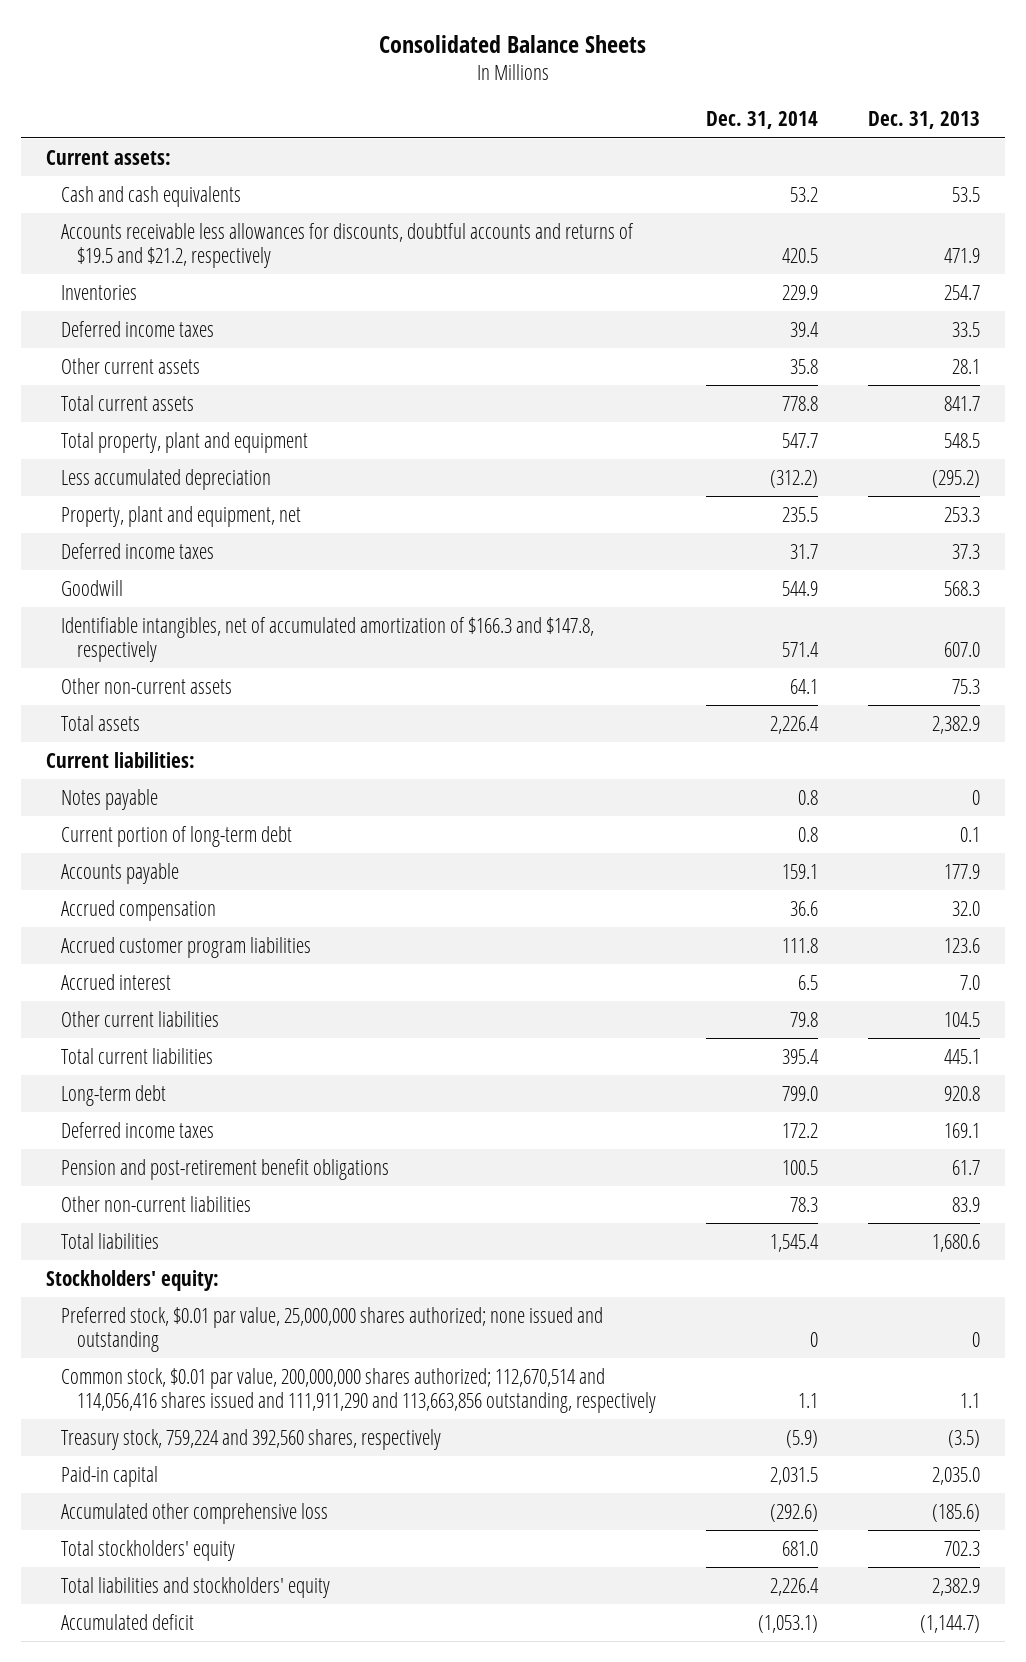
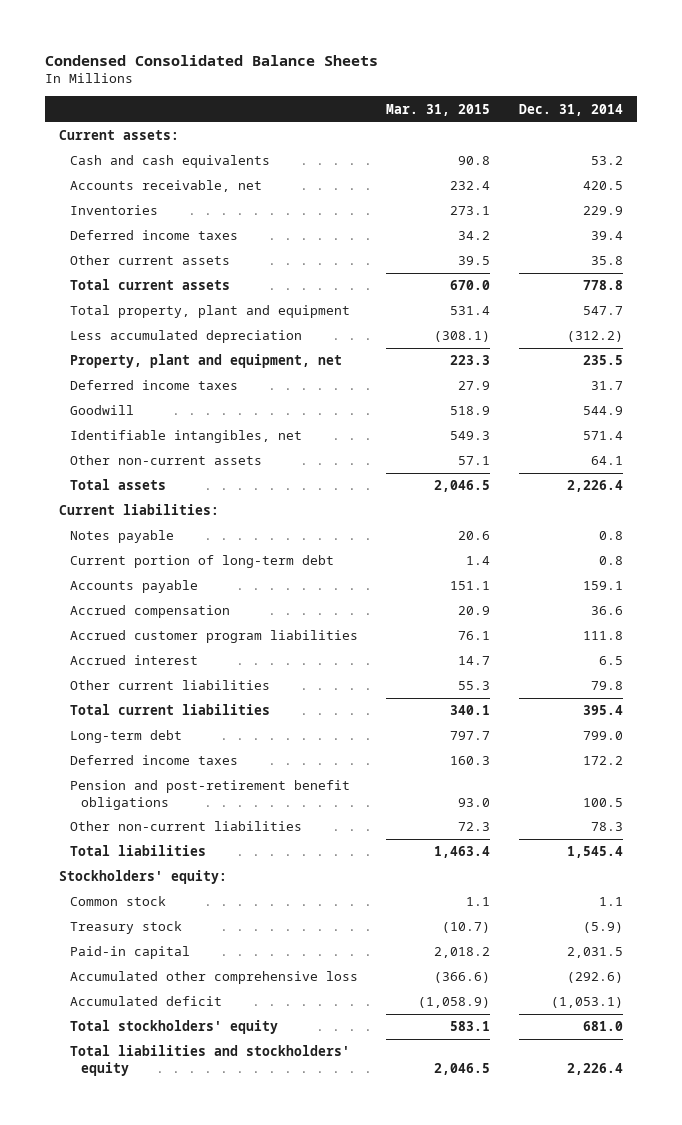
[379,34,647,53] Consolidated Balance Sheets -> [45,54,379,66] Condensed Consolidated Balance Sheets
[868,111,981,130] Dec. 31, 2013 -> none
none -> [386,103,491,116] Mar. 31, 2015
[61,222,635,268] Accounts receivable less allowances for discounts, doubtful accounts and returns of $19.5 and $21.2, respectively -> [70,180,263,193] Accounts receivable, net
[61,616,595,662] Identifiable intangibles, net of accumulated amortization of $166.3 and $147.8, respectively -> [70,430,303,444] Identifiable intangibles, net
[61,1306,604,1352] Preferred stock, $0.01 par value, 25,000,000 shares authorized; none issued and outstanding -> none
[61,1367,656,1413] Common stock, $0.01 par value, 200,000,000 shares authorized; 112,670,514 and 114,056,416 shares issued and 111,911,290 and 113,663,856 outstanding, respectively -> [70,896,167,907] Common stock
[61,1428,442,1450] Treasury stock, 759,224 and 392,560 shares, respectively -> [70,921,183,935] Treasury stock
[61,1613,195,1630] Accumulated deficit -> [70,996,223,1007] Accumulated deficit

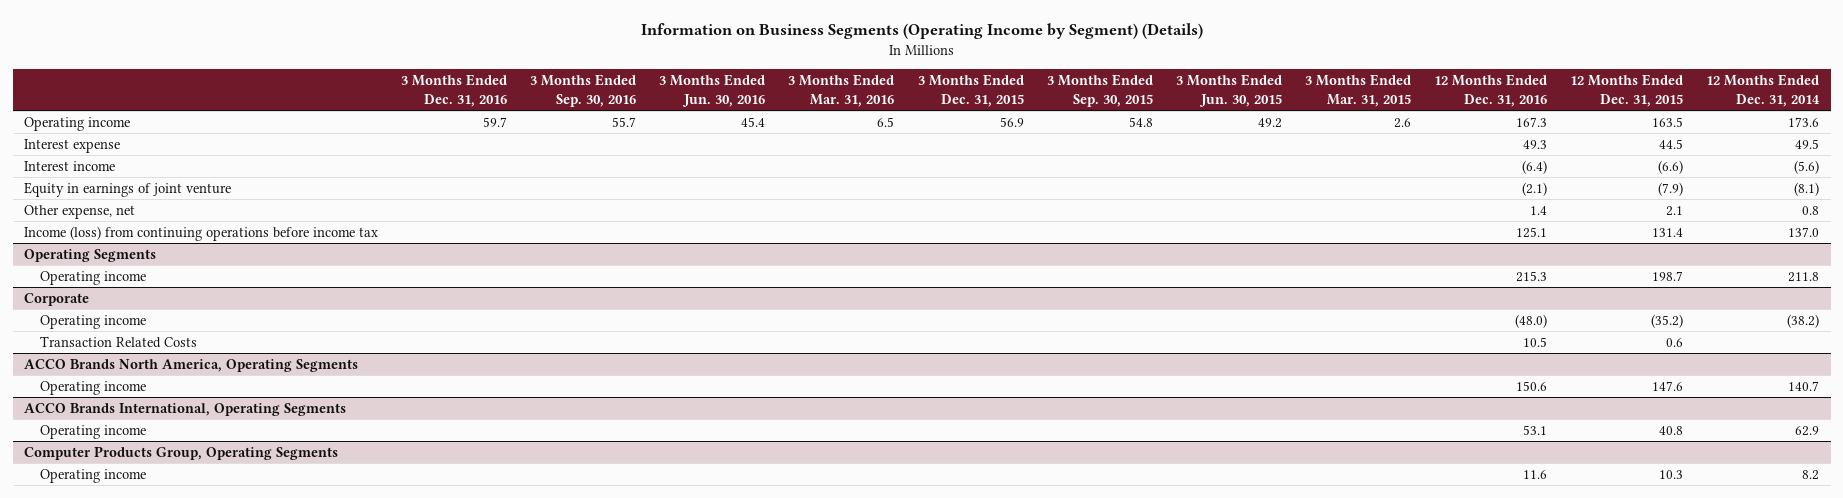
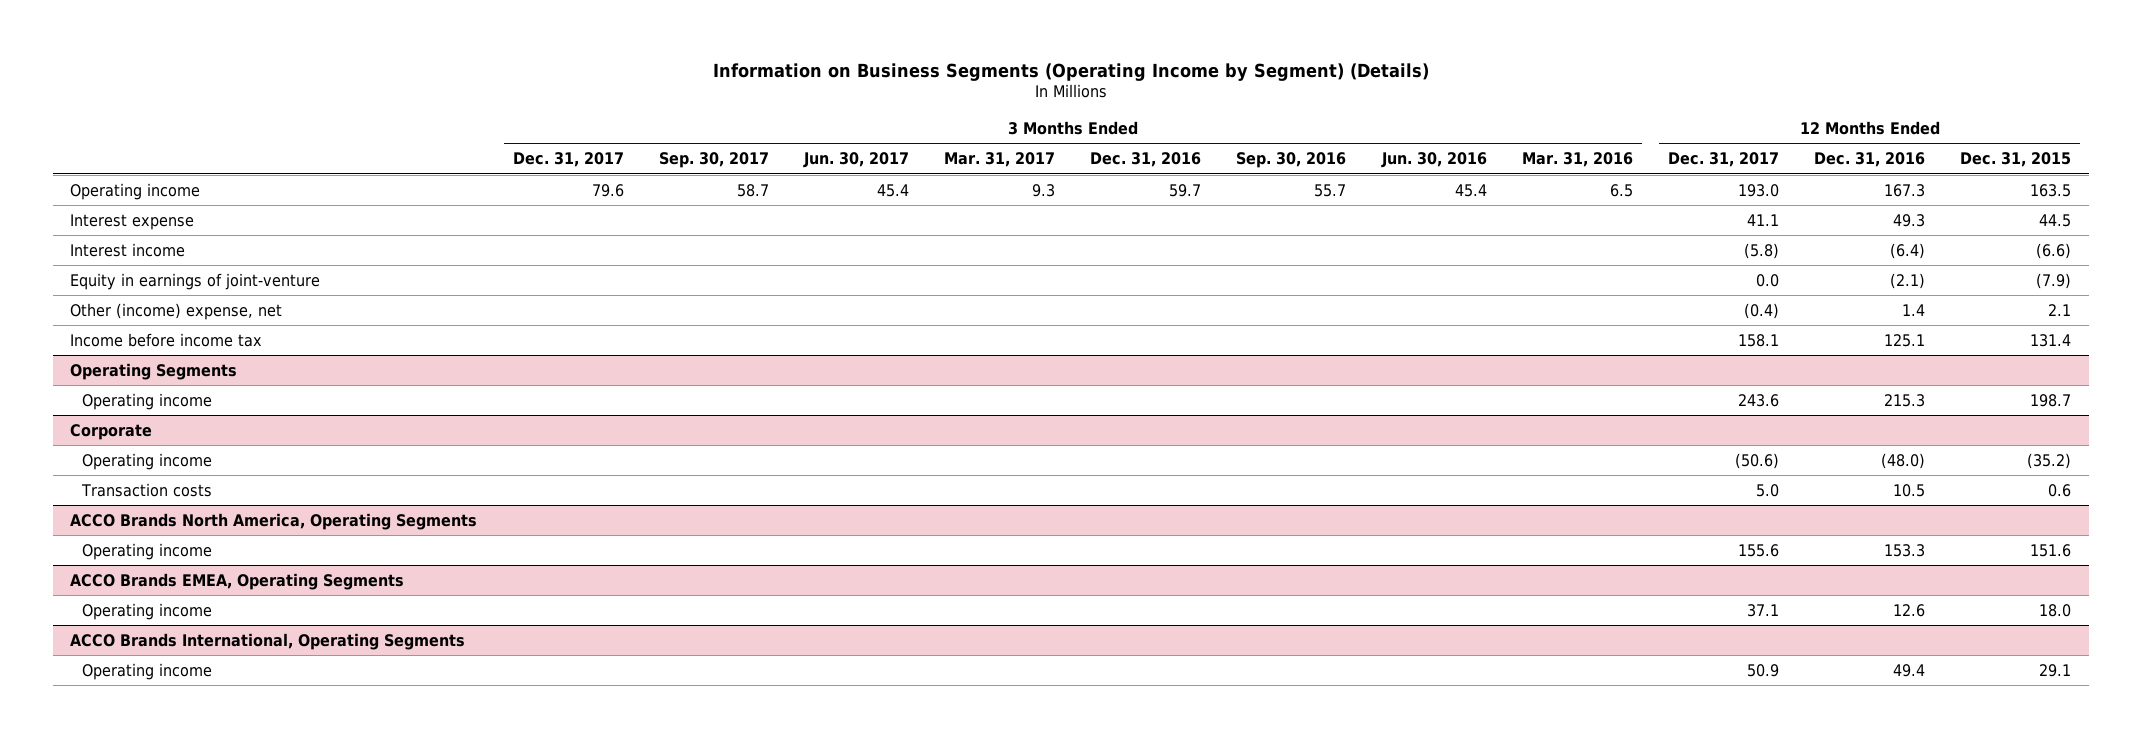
[917,74,1024,107] 3 Months Ended Dec. 31, 2015 -> none
[1046,74,1153,107] 3 Months Ended Sep. 30, 2015 -> none
[1175,74,1282,107] 3 Months Ended Jun. 30, 2015 -> none
[1304,74,1411,107] 3 Months Ended Mar. 31, 2015 -> none
[1706,74,1821,107] 12 Months Ended Dec. 31, 2014 -> none
none -> [512,152,624,168] Dec. 31, 2017
none -> [658,152,769,169] Sep. 30, 2017
none -> [802,152,909,169] Jun. 30, 2017
none -> [944,152,1056,168] Mar. 31, 2017
none -> [1668,152,1780,168] Dec. 31, 2017
[24,181,232,197] Equity in earnings of joint venture -> [70,272,321,290] Equity in earnings of joint-venture
[24,204,136,219] Other expense, net -> [70,302,283,320] Other (income) expense, net
[24,225,379,241] Income (loss) from continuing operations before income tax -> [70,332,263,347] Income before income tax
[40,335,198,348] Transaction Related Costs -> [80,482,212,497] Transaction costs
[1515,380,1547,391] 150.6 -> [1884,543,1926,557] 153.3
[1651,380,1683,391] 147.6 -> [2030,543,2072,557] 151.6
none -> [70,572,405,590] ACCO Brands EMEA, Operating Segments
none -> [81,602,212,620] Operating income
[24,445,339,460] Computer Products Group, Operating Segments -> none
[40,468,147,483] Operating income -> none
[1522,424,1547,435] 53.1 -> [1893,663,1926,677] 49.4
[1658,425,1683,435] 40.8 -> [2039,663,2072,677] 29.1

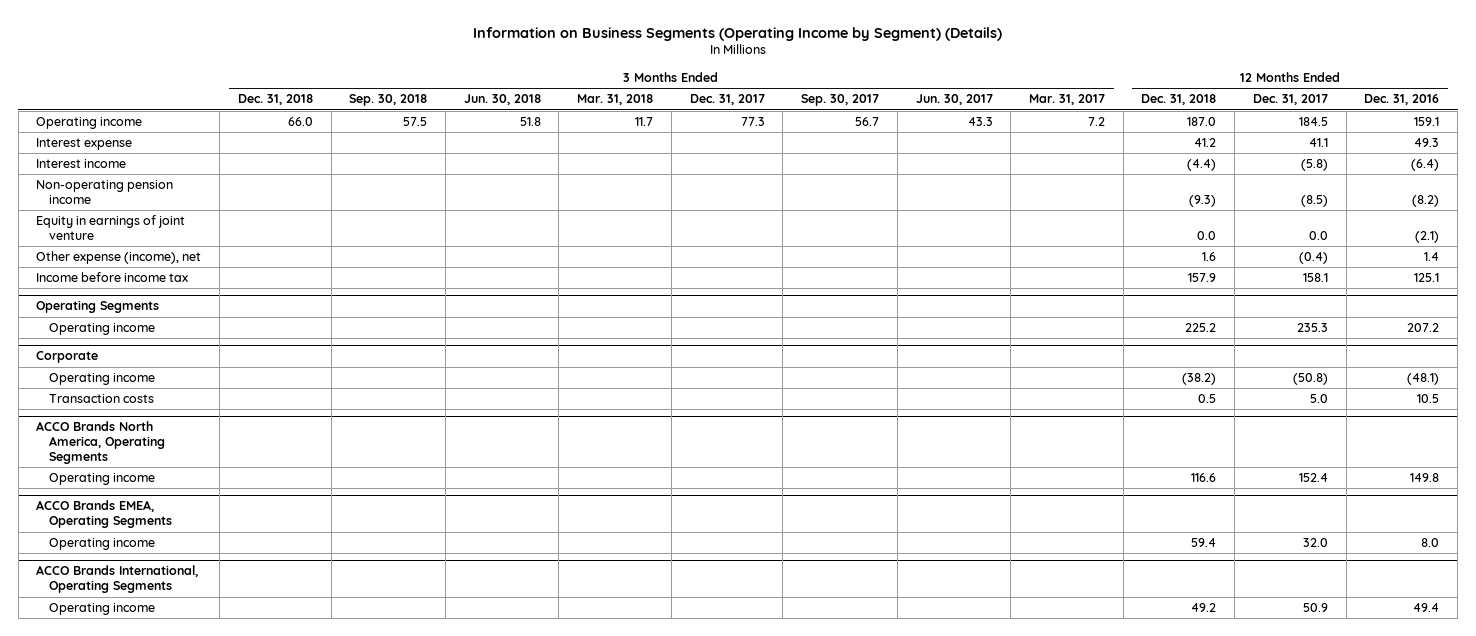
[1090,152,1202,168] Dec. 31, 2016 -> none
[1236,152,1347,169] Sep. 30, 2016 -> none
[1380,152,1487,169] Jun. 30, 2016 -> none
[1521,152,1633,168] Mar. 31, 2016 -> none
[1960,152,2072,168] Dec. 31, 2015 -> none
none -> [237,94,313,106] Dec. 31, 2018
none -> [349,94,428,107] Sep. 30, 2018
none -> [463,94,541,106] Jun. 30, 2018
none -> [577,94,654,106] Mar. 31, 2018
none -> [1141,94,1217,106] Dec. 31, 2018
[591,183,624,197] 79.6 -> [740,117,765,127] 77.3
[736,183,769,197] 58.7 -> [855,117,880,127] 56.7
[876,183,909,197] 45.4 -> [967,117,993,127] 43.3
[1032,183,1056,197] 9.3 -> [1087,117,1105,127] 7.2
[1738,183,1780,197] 193.0 -> [1298,117,1328,127] 184.5
[1884,183,1926,197] 167.3 -> [1414,117,1440,127] 159.1
none -> [36,180,174,204] Non-operating pension income
[70,272,321,290] Equity in earnings of joint-venture -> [36,215,186,240] Equity in earnings of joint venture
[70,302,283,320] Other (income) expense, net -> [36,251,202,265] Other expense (income), net
[1738,393,1780,407] 243.6 -> [1296,323,1328,333] 235.3
[1884,393,1926,407] 215.3 -> [1407,323,1440,333] 207.2
[1735,452,1780,469] (50.6) -> [1292,373,1328,386] (50.8)
[1881,452,1926,469] (48.0) -> [1407,373,1440,386] (48.1)
[1738,543,1780,557] 155.6 -> [1298,473,1328,483] 152.4
[1884,543,1926,557] 153.3 -> [1410,473,1440,483] 149.8
[1747,603,1780,617] 37.1 -> [1302,538,1328,548] 32.0
[1893,603,1926,617] 12.6 -> [1421,538,1440,548] 8.0

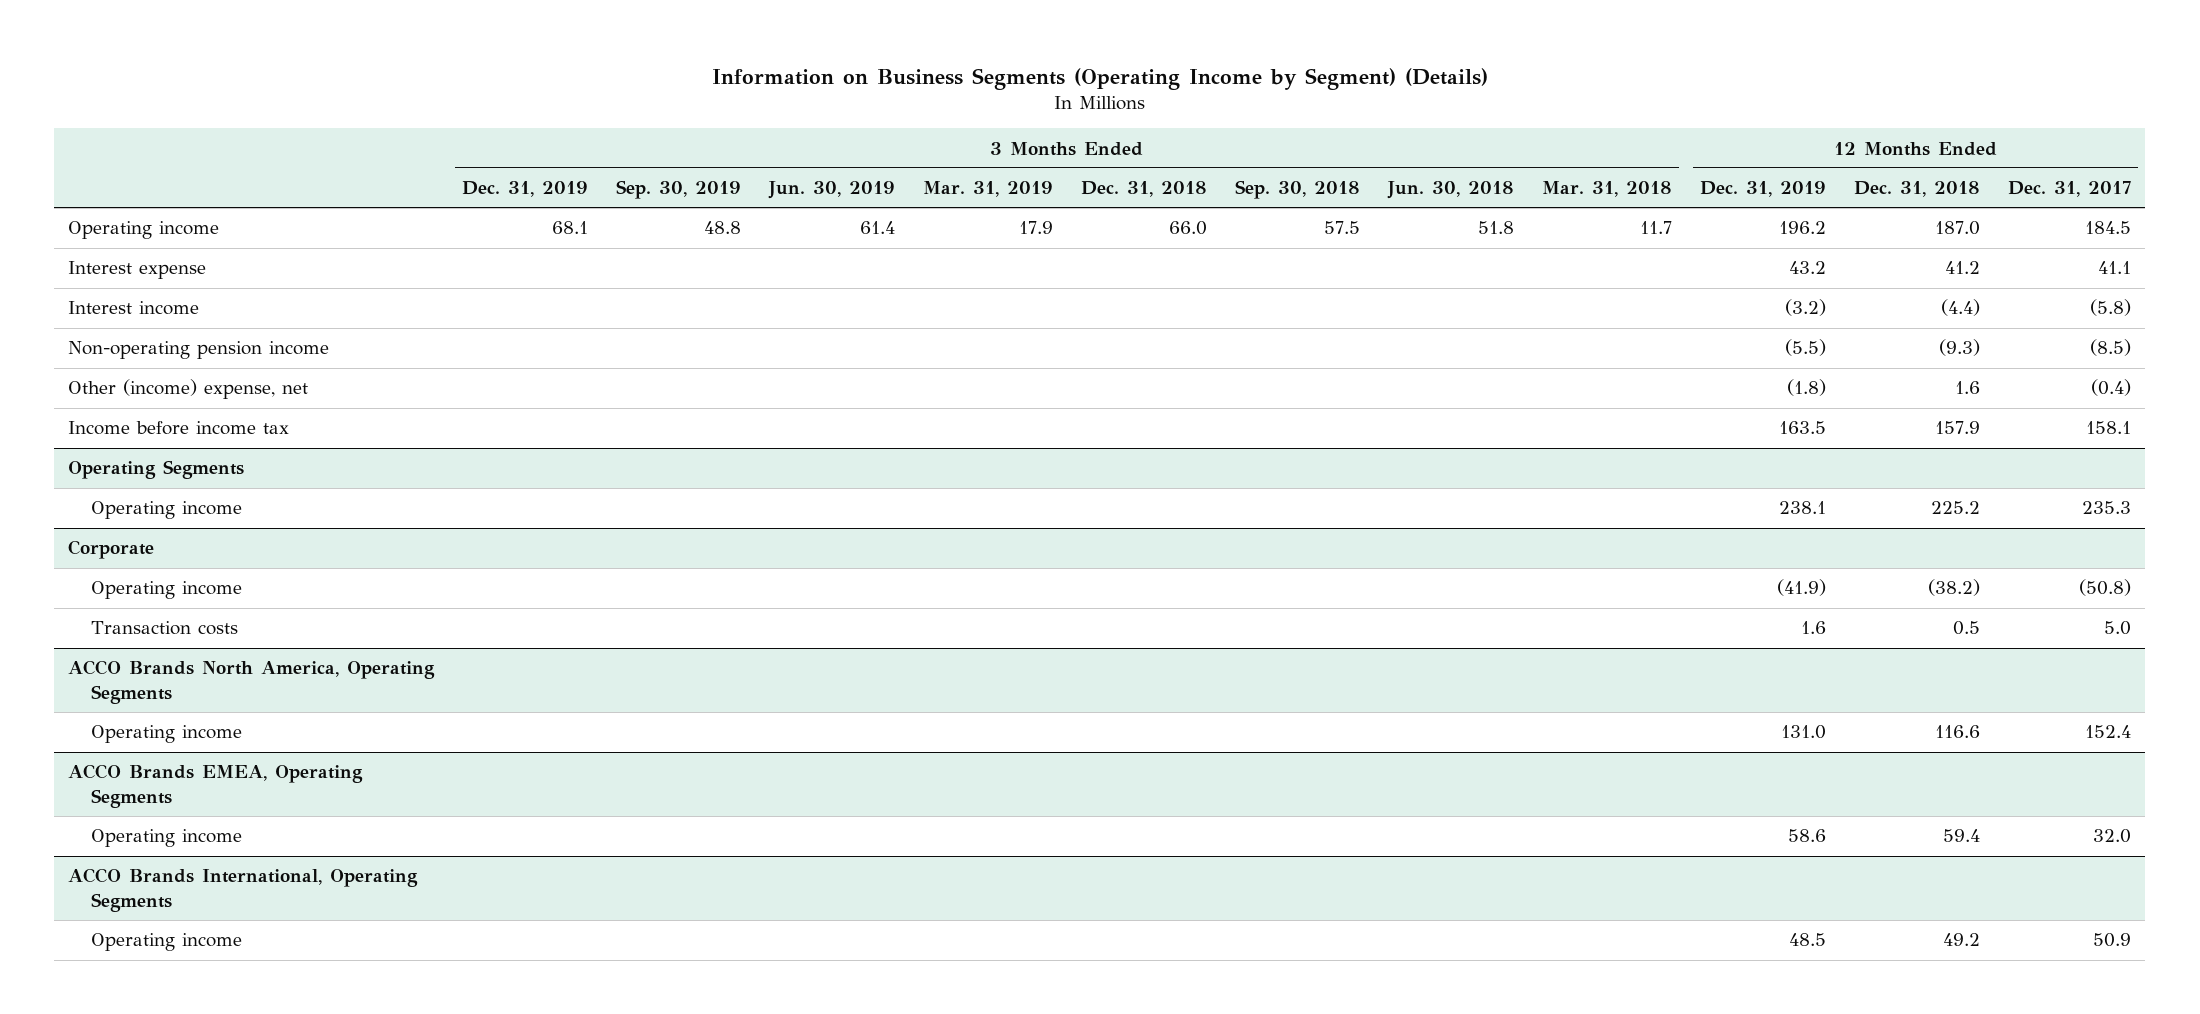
[689,94,765,106] Dec. 31, 2017 -> none
[801,94,880,107] Sep. 30, 2017 -> none
[915,94,993,106] Jun. 30, 2017 -> none
[1028,94,1105,106] Mar. 31, 2017 -> none
[1364,94,1440,106] Dec. 31, 2016 -> none
none -> [462,181,589,198] Dec. 31, 2019
none -> [616,180,742,200] Sep. 30, 2019
none -> [768,181,896,200] Jun. 30, 2019
none -> [923,181,1054,198] Mar. 31, 2019
none -> [1700,181,1827,198] Dec. 31, 2019
[36,215,186,240] Equity in earnings of joint venture -> none
[36,251,202,265] Other expense (income), net -> [68,379,309,400] Other (income) expense, net

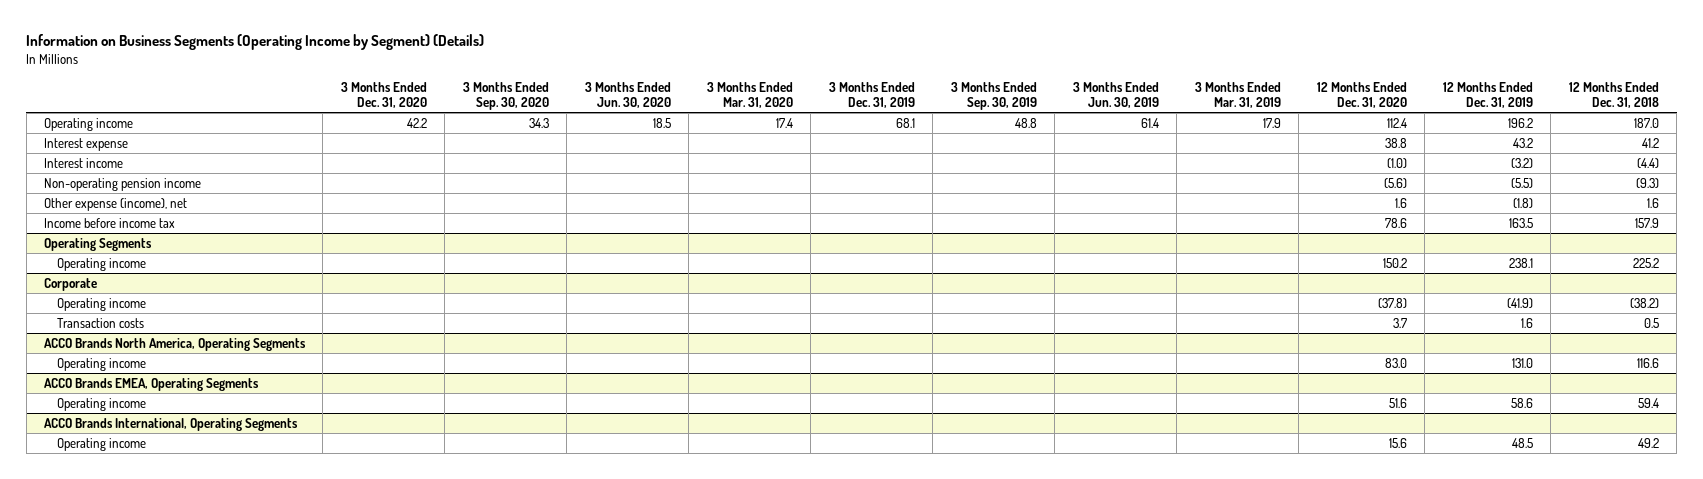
[1081,181,1208,198] Dec. 31, 2018 -> none
[1235,180,1361,200] Sep. 30, 2018 -> none
[1387,181,1515,200] Jun. 30, 2018 -> none
[1542,181,1673,198] Mar. 31, 2018 -> none
[2008,181,2132,198] Dec. 31, 2017 -> none
none -> [340,81,427,109] 3 Months Ended Dec. 31, 2020
none -> [462,81,549,111] 3 Months Ended Sep. 30, 2020
none -> [584,81,671,109] 3 Months Ended Jun. 30, 2020
none -> [706,81,793,109] 3 Months Ended Mar. 31, 2020
none -> [1316,81,1407,109] 12 Months Ended Dec. 31, 2020
[68,379,309,400] Other (income) expense, net -> [43,197,187,211] Other expense (income), net

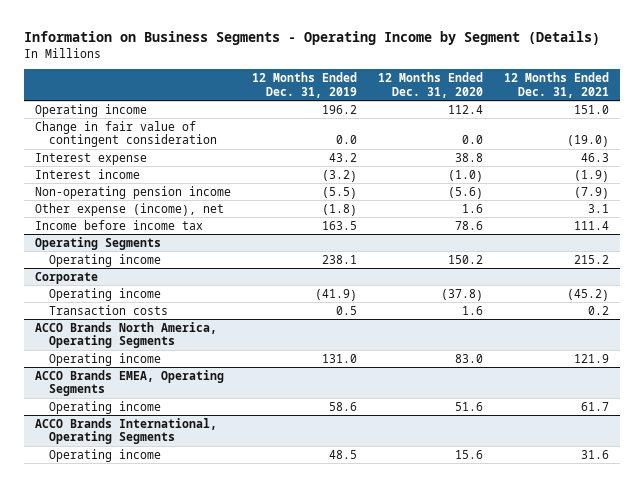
[26,34,485,51] Information on Business Segments (Operating Income by Segment) (Details) -> [23,31,600,46] Information on Business Segments - Operating Income by Segment (Details)
[340,81,427,109] 3 Months Ended Dec. 31, 2020 -> none
[462,81,549,111] 3 Months Ended Sep. 30, 2020 -> none
[584,81,671,109] 3 Months Ended Jun. 30, 2020 -> none
[706,81,793,109] 3 Months Ended Mar. 31, 2020 -> none
[828,81,915,109] 3 Months Ended Dec. 31, 2019 -> none
[950,81,1037,111] 3 Months Ended Sep. 30, 2019 -> none
[1072,81,1159,109] 3 Months Ended Jun. 30, 2019 -> none
[1194,81,1281,109] 3 Months Ended Mar. 31, 2019 -> none
[1568,81,1659,109] 12 Months Ended Dec. 31, 2018 -> none
none -> [503,72,609,98] 12 Months Ended Dec. 31, 2021
none -> [34,120,218,148] Change in fair value of contingent consideration
[1392,317,1407,328] 3.7 -> [461,305,483,315] 1.6
[1520,317,1533,328] 1.6 -> [335,305,357,315] 0.5

